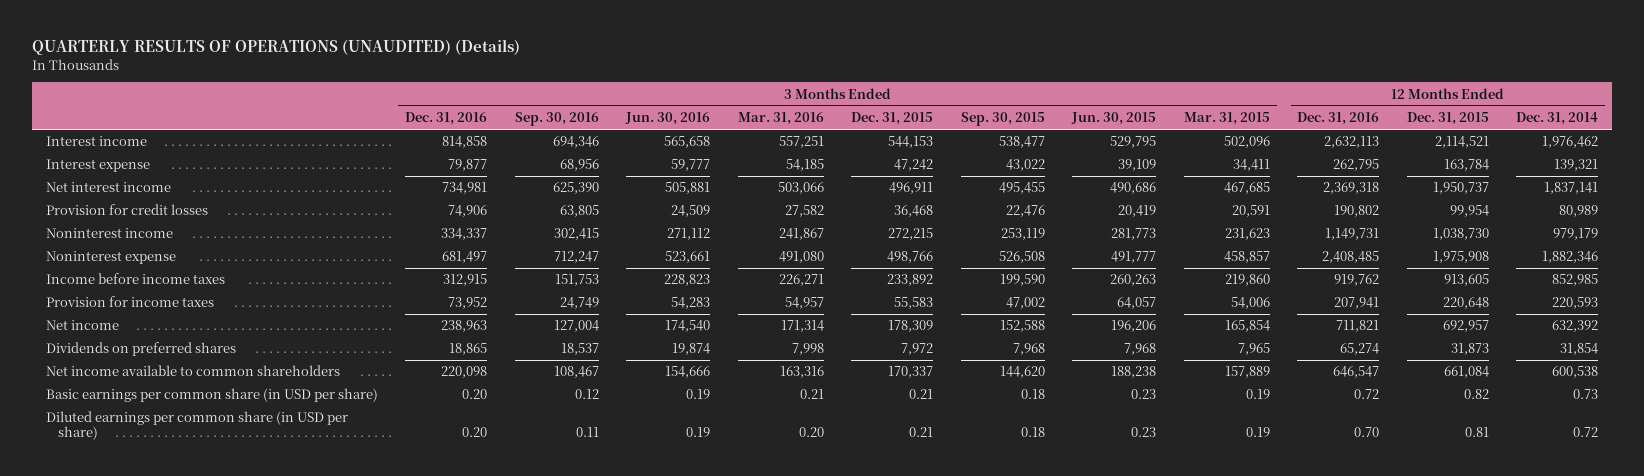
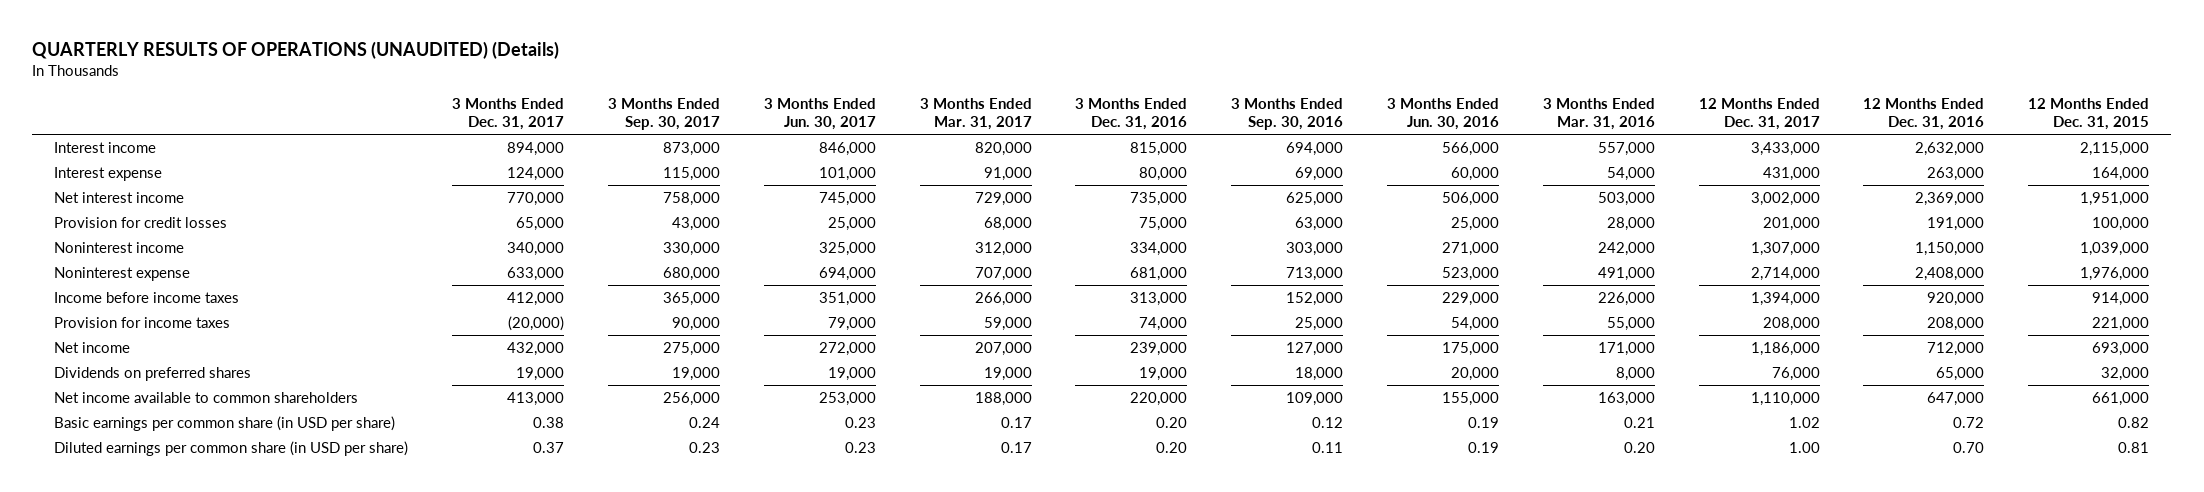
[851,112,934,126] Dec. 31, 2015 -> none
[960,112,1045,127] Sep. 30, 2015 -> none
[1071,112,1157,126] Jun. 30, 2015 -> none
[1183,112,1270,126] Mar. 31, 2015 -> none
[1516,112,1599,126] Dec. 31, 2014 -> none
none -> [452,97,565,131] 3 Months Ended Dec. 31, 2017
none -> [607,97,720,131] 3 Months Ended Sep. 30, 2017
none -> [763,97,876,131] 3 Months Ended Jun. 30, 2017
none -> [919,97,1032,131] 3 Months Ended Mar. 31, 2017
none -> [1698,97,1820,131] 12 Months Ended Dec. 31, 2017
[442,136,488,149] 814,858 -> [1130,141,1188,156] 815,000
[552,136,599,149] 694,346 -> [1286,141,1344,156] 694,000
[664,136,711,149] 565,658 -> [1442,141,1500,156] 566,000
[778,136,824,149] 557,251 -> [1597,141,1655,156] 557,000
[1324,136,1380,149] 2,632,113 -> [1915,141,1985,156] 2,632,000
[1434,136,1489,149] 2,114,521 -> [2080,141,2150,156] 2,115,000
[448,159,488,172] 79,877 -> [1139,166,1188,181] 80,000
[559,159,599,172] 68,956 -> [1295,166,1344,181] 69,000
[671,159,711,172] 59,777 -> [1451,166,1500,181] 60,000
[785,159,824,172] 54,185 -> [1606,166,1655,181] 54,000
[1333,159,1380,172] 262,795 -> [1927,166,1985,181] 263,000
[1443,159,1489,172] 163,784 -> [2092,166,2150,181] 164,000
[442,182,488,195] 734,981 -> [1130,191,1188,206] 735,000
[552,182,599,195] 625,390 -> [1286,191,1344,206] 625,000
[665,182,711,195] 505,881 -> [1442,191,1500,206] 506,000
[777,182,824,195] 503,066 -> [1597,191,1655,206] 503,000
[1323,182,1380,195] 2,369,318 -> [1915,191,1985,206] 2,369,000
[1432,182,1489,195] 1,950,737 -> [2080,191,2150,206] 1,951,000
[448,205,488,218] 74,906 -> [1139,216,1188,231] 75,000
[559,205,599,218] 63,805 -> [1295,216,1344,231] 63,000
[671,205,711,218] 24,509 -> [1451,216,1500,231] 25,000
[784,205,824,218] 27,582 -> [1606,216,1655,231] 28,000
[1334,205,1380,218] 190,802 -> [1927,216,1985,231] 191,000
[1449,205,1489,218] 99,954 -> [2092,216,2150,231] 100,000
[441,228,488,241] 334,337 -> [1130,241,1188,256] 334,000
[553,228,599,241] 302,415 -> [1286,241,1344,256] 303,000
[667,228,711,241] 271,112 -> [1442,241,1500,256] 271,000
[778,228,824,241] 241,867 -> [1597,241,1655,256] 242,000
[1325,228,1380,241] 1,149,731 -> [1915,241,1985,256] 1,150,000
[1432,228,1489,241] 1,038,730 -> [2080,241,2150,256] 1,039,000
[442,251,488,264] 681,497 -> [1130,266,1188,281] 681,000
[553,251,599,264] 712,247 -> [1286,266,1344,281] 713,000
[665,251,711,264] 523,661 -> [1442,266,1500,281] 523,000
[778,251,824,264] 491,080 -> [1597,266,1655,281] 491,000
[1322,251,1380,264] 2,408,485 -> [1915,266,1985,281] 2,408,000
[1432,251,1489,264] 1,975,908 -> [2080,266,2150,281] 1,976,000
[443,274,488,287] 312,915 -> [1130,291,1188,306] 313,000
[554,274,599,287] 151,753 -> [1286,291,1344,306] 152,000
[664,274,711,287] 228,823 -> [1442,291,1500,306] 229,000
[778,274,824,287] 226,271 -> [1597,291,1655,306] 226,000
[1334,274,1380,287] 919,762 -> [1927,291,1985,306] 920,000
[1443,274,1489,287] 913,605 -> [2092,291,2150,306] 914,000
[448,297,488,310] 73,952 -> [1139,316,1188,331] 74,000
[559,297,599,310] 24,749 -> [1295,316,1344,331] 25,000
[671,297,711,310] 54,283 -> [1451,316,1500,331] 54,000
[784,297,824,310] 54,957 -> [1606,316,1655,331] 55,000
[1334,297,1380,310] 207,941 -> [1927,316,1985,331] 208,000
[1442,297,1489,310] 220,648 -> [2092,316,2150,331] 221,000
[441,320,488,333] 238,963 -> [1130,341,1188,356] 239,000
[553,320,599,333] 127,004 -> [1286,341,1344,356] 127,000
[665,320,711,333] 174,540 -> [1442,341,1500,356] 175,000
[780,320,824,333] 171,314 -> [1597,341,1655,356] 171,000
[1336,320,1380,333] 711,821 -> [1927,341,1985,356] 712,000
[1442,320,1489,333] 692,957 -> [2092,341,2150,356] 693,000
[449,343,488,356] 18,865 -> [1139,366,1188,381] 19,000
[560,343,599,356] 18,537 -> [1295,366,1344,381] 18,000
[672,343,711,356] 19,874 -> [1451,366,1500,381] 20,000
[791,343,824,356] 7,998 -> [1615,366,1655,381] 8,000
[1340,343,1380,356] 65,274 -> [1936,366,1985,381] 65,000
[1450,343,1489,356] 31,873 -> [2101,366,2150,381] 32,000
[441,366,488,379] 220,098 -> [1130,391,1188,406] 220,000
[553,366,599,379] 108,467 -> [1286,391,1344,406] 109,000
[665,366,711,379] 154,666 -> [1442,391,1500,406] 155,000
[779,366,824,379] 163,316 -> [1597,391,1655,406] 163,000
[1333,366,1380,379] 646,547 -> [1927,391,1985,406] 647,000
[1443,366,1489,379] 661,084 -> [2092,391,2150,406] 661,000

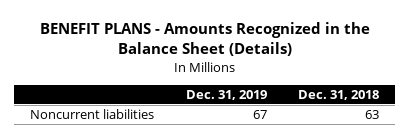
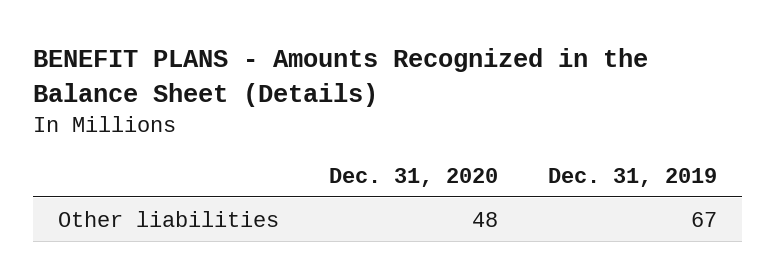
[298,89,380,100] Dec. 31, 2018 -> none
none -> [328,167,498,187] Dec. 31, 2020
[29,108,154,119] Noncurrent liabilities -> [57,210,279,227] Other liabilities

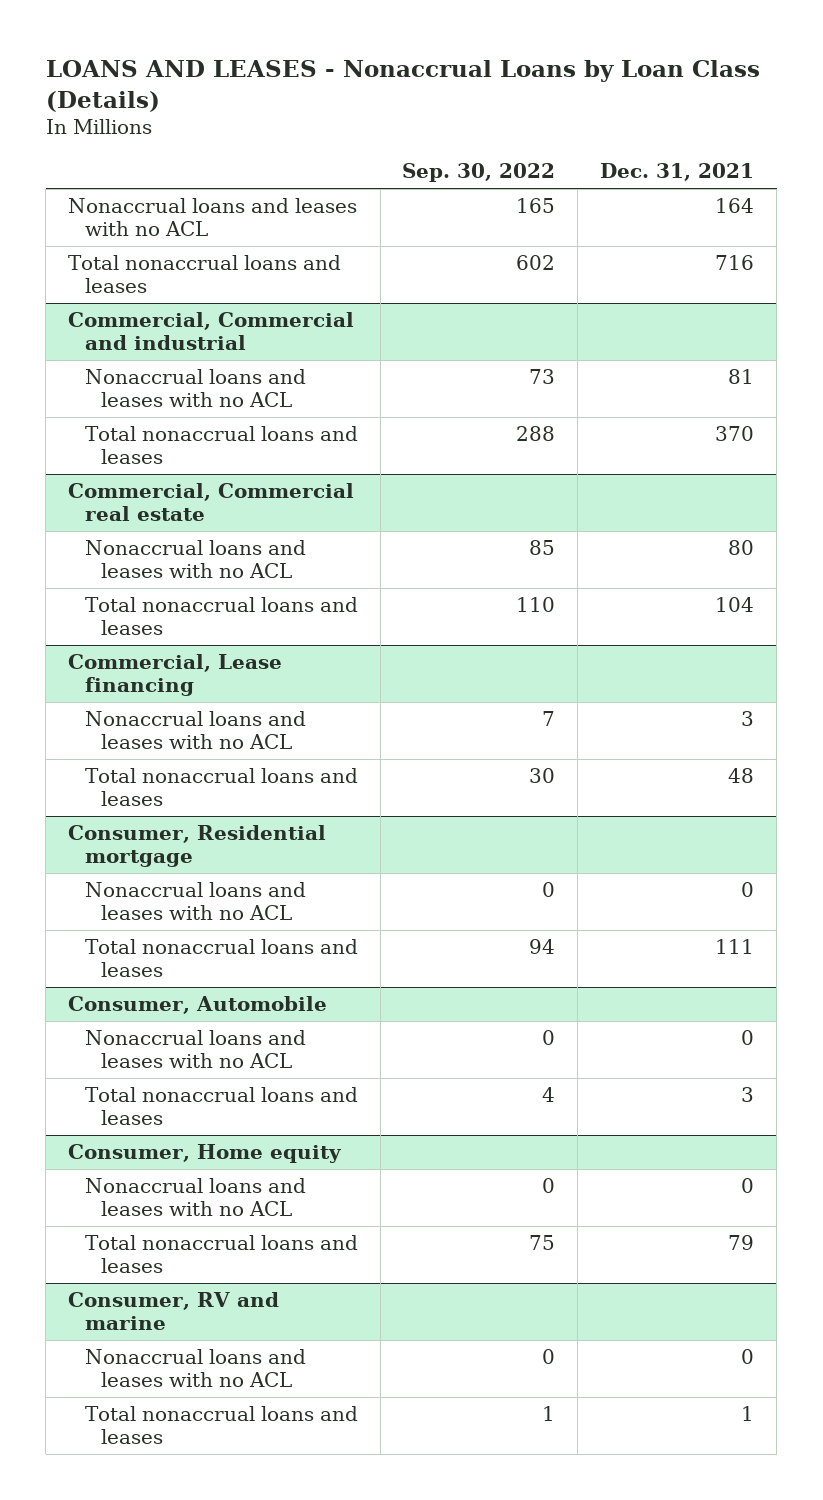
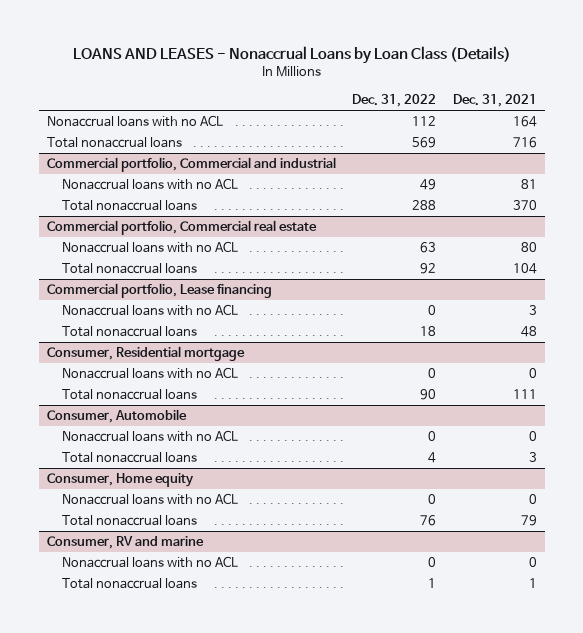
[402,163,556,183] Sep. 30, 2022 -> none
none -> [352,94,437,108] Dec. 31, 2022
[68,198,358,237] Nonaccrual loans and leases with no ACL -> [46,115,223,128] Nonaccrual loans with no ACL
[68,255,342,294] Total nonaccrual loans and leases -> [46,137,182,149] Total nonaccrual loans
[68,312,355,351] Commercial, Commercial and industrial -> [46,157,336,173] Commercial portfolio, Commercial and industrial
[84,369,306,408] Nonaccrual loans and leases with no ACL -> [61,178,238,191] Nonaccrual loans with no ACL
[84,426,358,465] Total nonaccrual loans and leases -> [61,200,197,212] Total nonaccrual loans
[68,483,355,522] Commercial, Commercial real estate -> [46,220,317,236] Commercial portfolio, Commercial real estate
[84,540,306,579] Nonaccrual loans and leases with no ACL -> [61,241,238,254] Nonaccrual loans with no ACL
[84,597,358,636] Total nonaccrual loans and leases -> [61,263,197,275] Total nonaccrual loans
[68,654,283,697] Commercial, Lease financing -> [46,283,272,299] Commercial portfolio, Lease financing
[84,711,306,750] Nonaccrual loans and leases with no ACL -> [61,304,238,317] Nonaccrual loans with no ACL
[84,768,358,807] Total nonaccrual loans and leases -> [61,326,197,338] Total nonaccrual loans
[84,882,306,921] Nonaccrual loans and leases with no ACL -> [61,367,238,380] Nonaccrual loans with no ACL
[84,939,358,978] Total nonaccrual loans and leases -> [61,389,197,401] Total nonaccrual loans
[84,1030,306,1069] Nonaccrual loans and leases with no ACL -> [61,430,238,443] Nonaccrual loans with no ACL
[84,1087,358,1126] Total nonaccrual loans and leases -> [61,452,197,464] Total nonaccrual loans
[84,1178,306,1217] Nonaccrual loans and leases with no ACL -> [61,493,238,506] Nonaccrual loans with no ACL
[84,1235,358,1274] Total nonaccrual loans and leases -> [61,515,197,527] Total nonaccrual loans
[84,1349,306,1388] Nonaccrual loans and leases with no ACL -> [61,556,238,569] Nonaccrual loans with no ACL
[84,1406,358,1445] Total nonaccrual loans and leases -> [61,578,197,590] Total nonaccrual loans

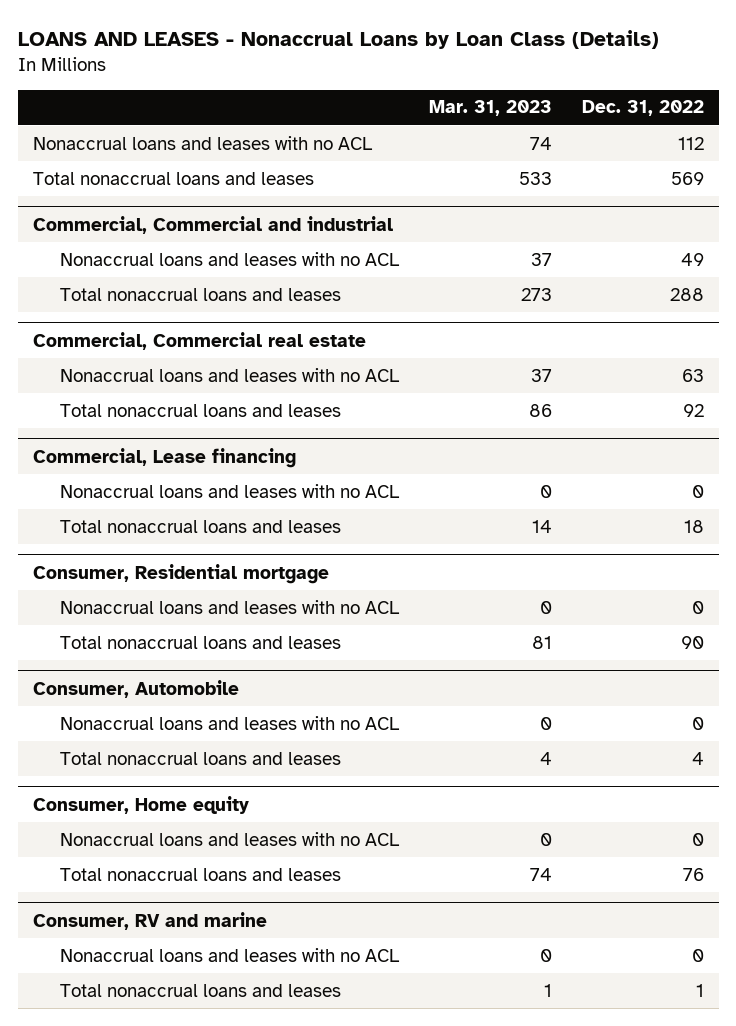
[452,94,537,108] Dec. 31, 2021 -> none
none -> [428,100,552,117] Mar. 31, 2023
[46,115,223,128] Nonaccrual loans with no ACL -> [32,135,373,150] Nonaccrual loans and leases with no ACL
[46,137,182,149] Total nonaccrual loans -> [32,171,314,185] Total nonaccrual loans and leases
[46,157,336,173] Commercial portfolio, Commercial and industrial -> [32,215,393,234] Commercial, Commercial and industrial
[61,178,238,191] Nonaccrual loans with no ACL -> [60,251,401,266] Nonaccrual loans and leases with no ACL
[61,200,197,212] Total nonaccrual loans -> [60,287,342,301] Total nonaccrual loans and leases
[46,220,317,236] Commercial portfolio, Commercial real estate -> [32,331,366,350] Commercial, Commercial real estate
[61,241,238,254] Nonaccrual loans with no ACL -> [60,367,401,382] Nonaccrual loans and leases with no ACL
[61,263,197,275] Total nonaccrual loans -> [60,403,342,417] Total nonaccrual loans and leases
[46,283,272,299] Commercial portfolio, Lease financing -> [32,447,296,468] Commercial, Lease financing
[61,304,238,317] Nonaccrual loans with no ACL -> [60,483,401,498] Nonaccrual loans and leases with no ACL
[61,326,197,338] Total nonaccrual loans -> [60,519,342,533] Total nonaccrual loans and leases
[61,367,238,380] Nonaccrual loans with no ACL -> [60,599,401,614] Nonaccrual loans and leases with no ACL
[61,389,197,401] Total nonaccrual loans -> [60,635,342,649] Total nonaccrual loans and leases
[61,430,238,443] Nonaccrual loans with no ACL -> [60,715,401,730] Nonaccrual loans and leases with no ACL
[61,452,197,464] Total nonaccrual loans -> [60,751,342,765] Total nonaccrual loans and leases
[61,493,238,506] Nonaccrual loans with no ACL -> [60,831,401,846] Nonaccrual loans and leases with no ACL
[61,515,197,527] Total nonaccrual loans -> [60,867,342,881] Total nonaccrual loans and leases
[61,556,238,569] Nonaccrual loans with no ACL -> [60,947,401,962] Nonaccrual loans and leases with no ACL
[61,578,197,590] Total nonaccrual loans -> [60,983,342,997] Total nonaccrual loans and leases

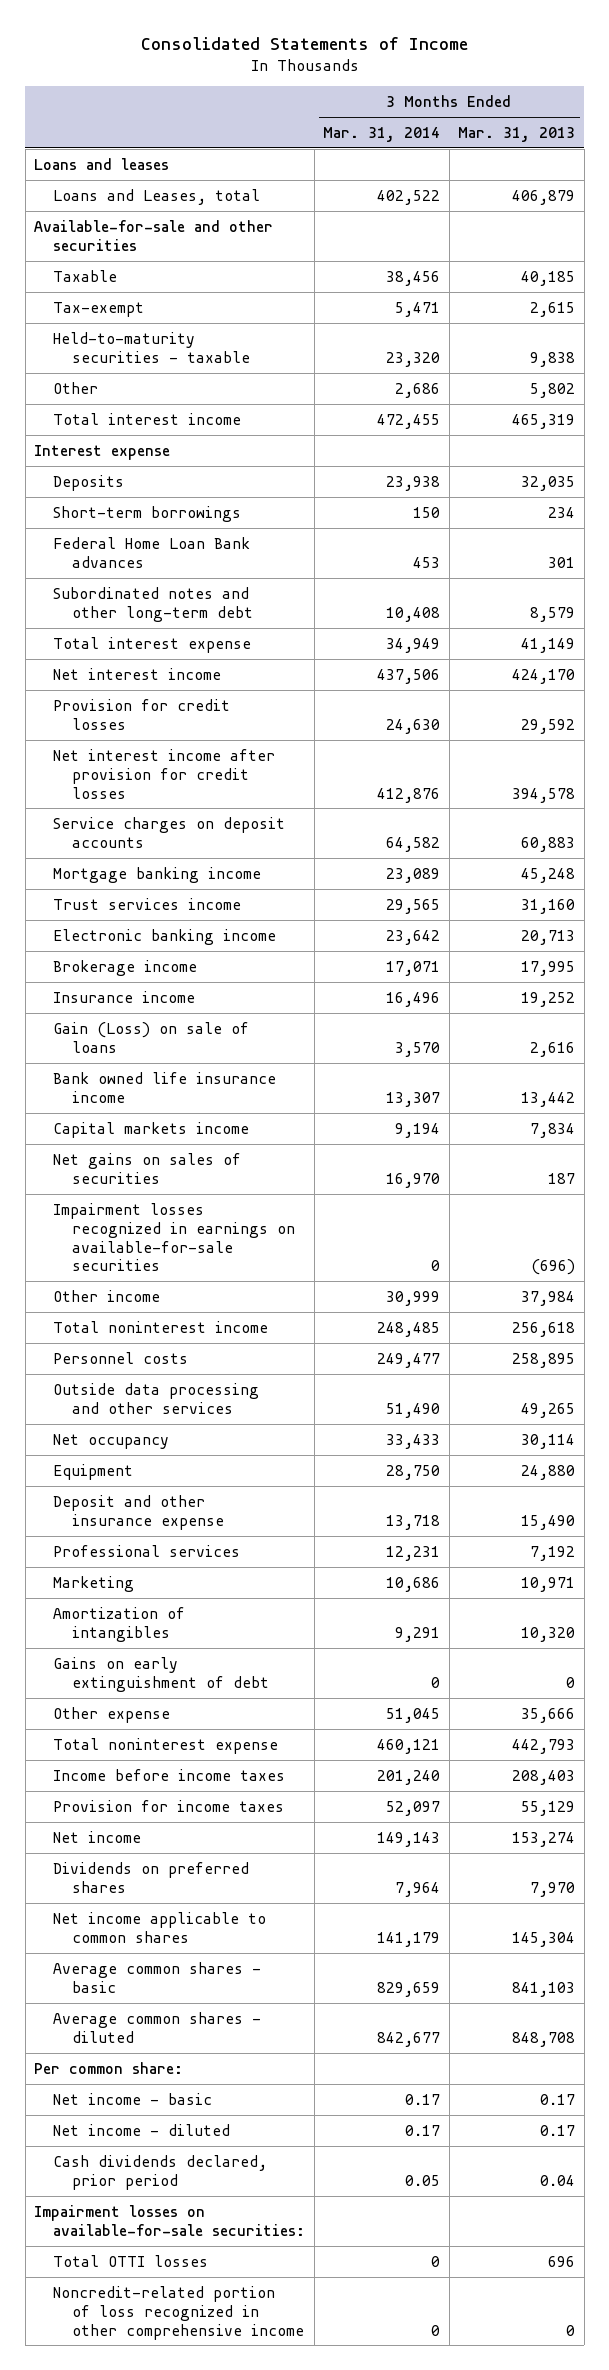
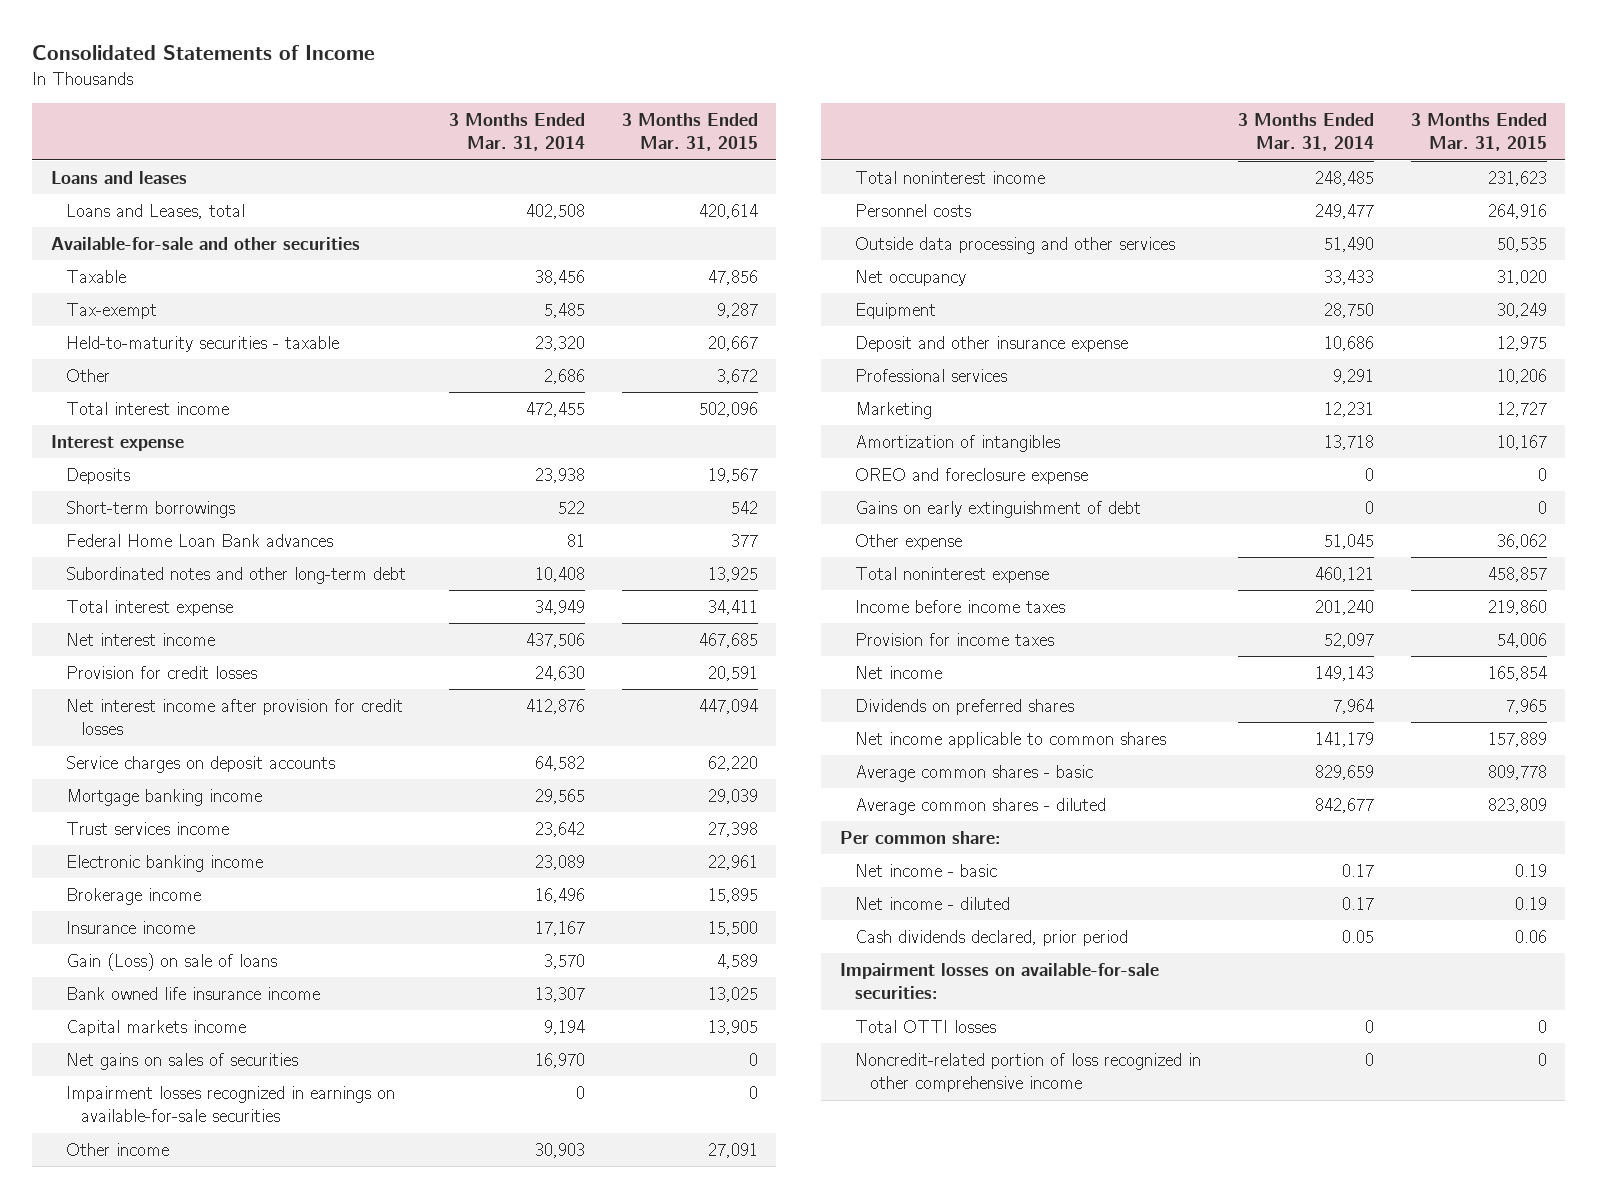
[458,126,576,142] Mar. 31, 2013 -> none
none -> [621,113,758,152] 3 Months Ended Mar. 31, 2015
[377,189,441,205] 402,522 -> [525,203,585,219] 402,508
[395,301,441,317] 5,471 -> [543,302,585,318] 5,485
[413,506,441,518] 150 -> [557,500,585,514] 522
[413,556,441,568] 453 -> [566,533,585,547] 81
[386,867,441,883] 23,089 -> [534,788,585,804] 29,565
[386,898,441,914] 29,565 -> [534,821,585,837] 23,642
[386,929,441,945] 23,642 -> [534,854,585,870] 23,089
[386,960,441,976] 17,071 -> [534,887,585,903] 16,496
[386,991,441,1007] 16,496 -> [534,920,585,936] 17,167
[386,1290,441,1306] 30,999 -> [534,1142,585,1158] 30,903
[386,1514,441,1530] 13,718 -> [1323,335,1374,351] 10,686
[386,1545,441,1561] 12,231 -> [1332,368,1374,384] 9,291
[386,1576,441,1592] 10,686 -> [1323,401,1374,417] 12,231
[395,1626,441,1642] 9,291 -> [1323,434,1374,450] 13,718
none -> [854,467,1088,484] OREO and foreclosure expense

